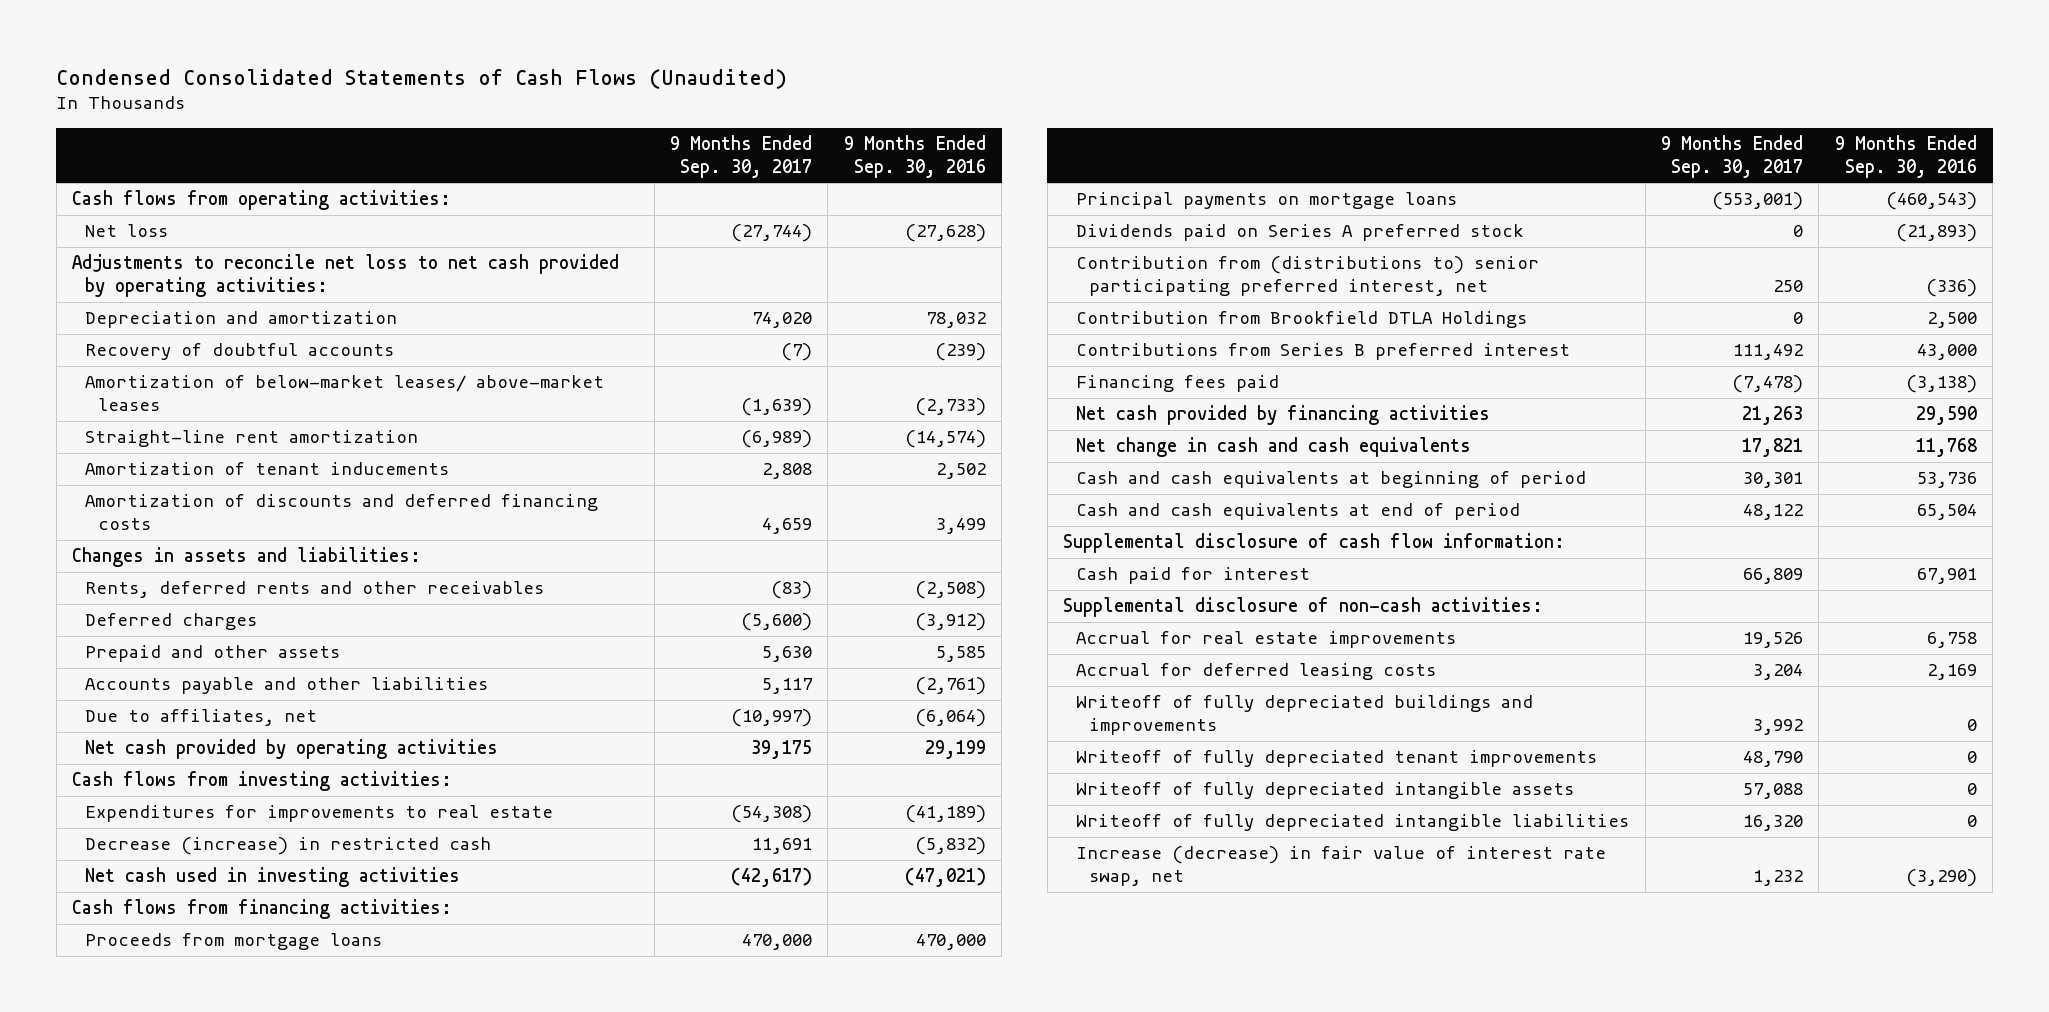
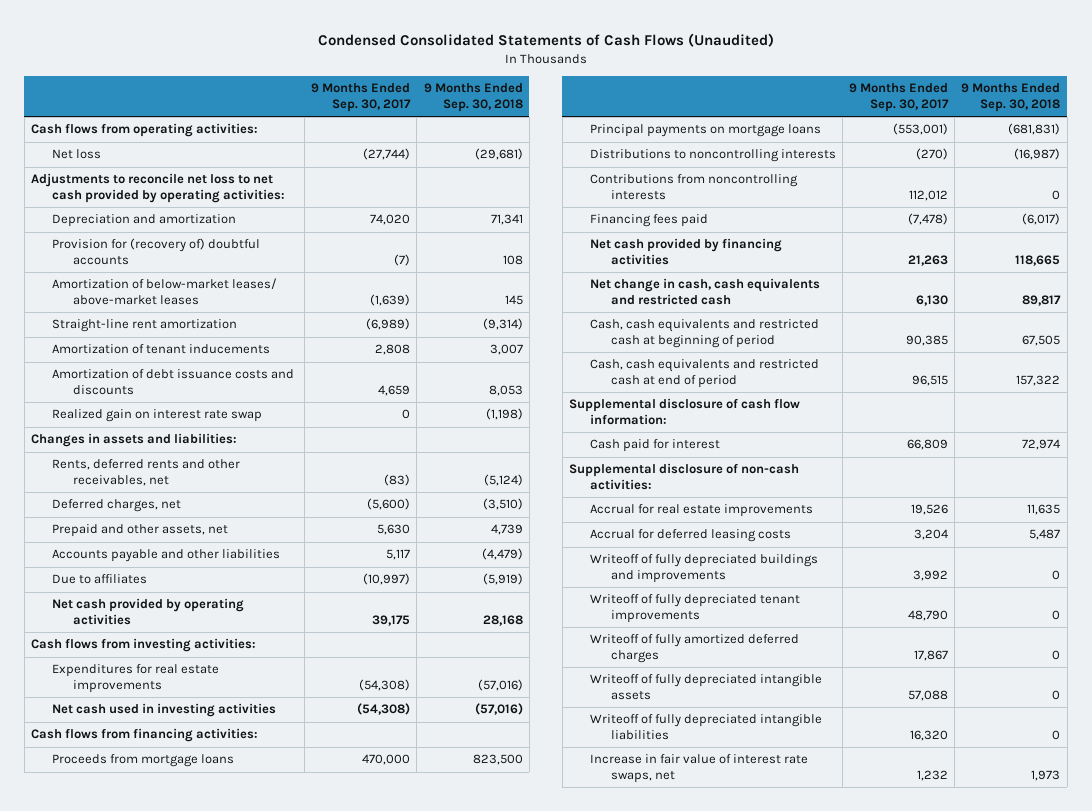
[843,134,986,178] 9 Months Ended Sep. 30, 2016 -> none
none -> [423,83,523,113] 9 Months Ended Sep. 30, 2018
[85,343,395,361] Recovery of doubtful accounts -> [51,238,260,266] Provision for (recovery of) doubtful accounts
[85,494,599,531] Amortization of discounts and deferred financing costs -> [51,369,294,396] Amortization of debt issuance costs and discounts
none -> [51,409,262,423] Realized gain on interest rate swap
[85,581,545,599] Rents, deferred rents and other receivables -> [51,459,240,487] Rents, deferred rents and other receivables, net
[85,613,258,631] Deferred charges -> [51,499,181,513] Deferred charges, net
[85,645,341,663] Prepaid and other assets -> [51,524,228,538] Prepaid and other assets, net
[85,709,318,727] Due to affiliates, net -> [51,574,147,585] Due to affiliates
[85,837,492,856] Decrease (increase) in restricted cash -> none
[85,805,554,823] Expenditures for improvements to real estate -> [51,664,219,694] Expenditures for real estate improvements
[730,867,812,888] (42,617) -> [357,703,411,716] (54,308)
[1076,224,1525,242] Dividends paid on Series A preferred stock -> none
[1076,256,1540,297] Contribution from (distributions to) senior participating preferred interest, net -> none
[1076,311,1528,329] Contribution from Brookfield DTLA Holdings -> none
none -> [589,149,836,163] Distributions to noncontrolling interests
[1076,343,1571,361] Contributions from Series B preferred interest -> [589,174,798,201] Contributions from noncontrolling interests
[1733,344,1804,361] 111,492 -> [909,190,949,202] 112,012
[1076,437,1472,458] Net change in cash and cash equivalents -> [589,278,820,306] Net change in cash, cash equivalents and restricted cash
[1742,438,1804,458] 17,821 -> [916,295,949,307] 6,130
[1076,471,1587,489] Cash and cash equivalents at beginning of period -> [589,319,819,349] Cash, cash equivalents and restricted cash at beginning of period
[1743,472,1804,489] 30,301 -> [906,335,949,347] 90,385
[1076,503,1521,521] Cash and cash equivalents at end of period -> [589,359,819,389] Cash, cash equivalents and restricted cash at end of period
[1743,504,1804,521] 48,122 -> [912,375,949,387] 96,515
none -> [589,634,799,664] Writeoff of fully amortized deferred charges
[1076,846,1607,887] Increase (decrease) in fair value of interest rate swap, net -> [589,754,808,784] Increase in fair value of interest rate swaps, net

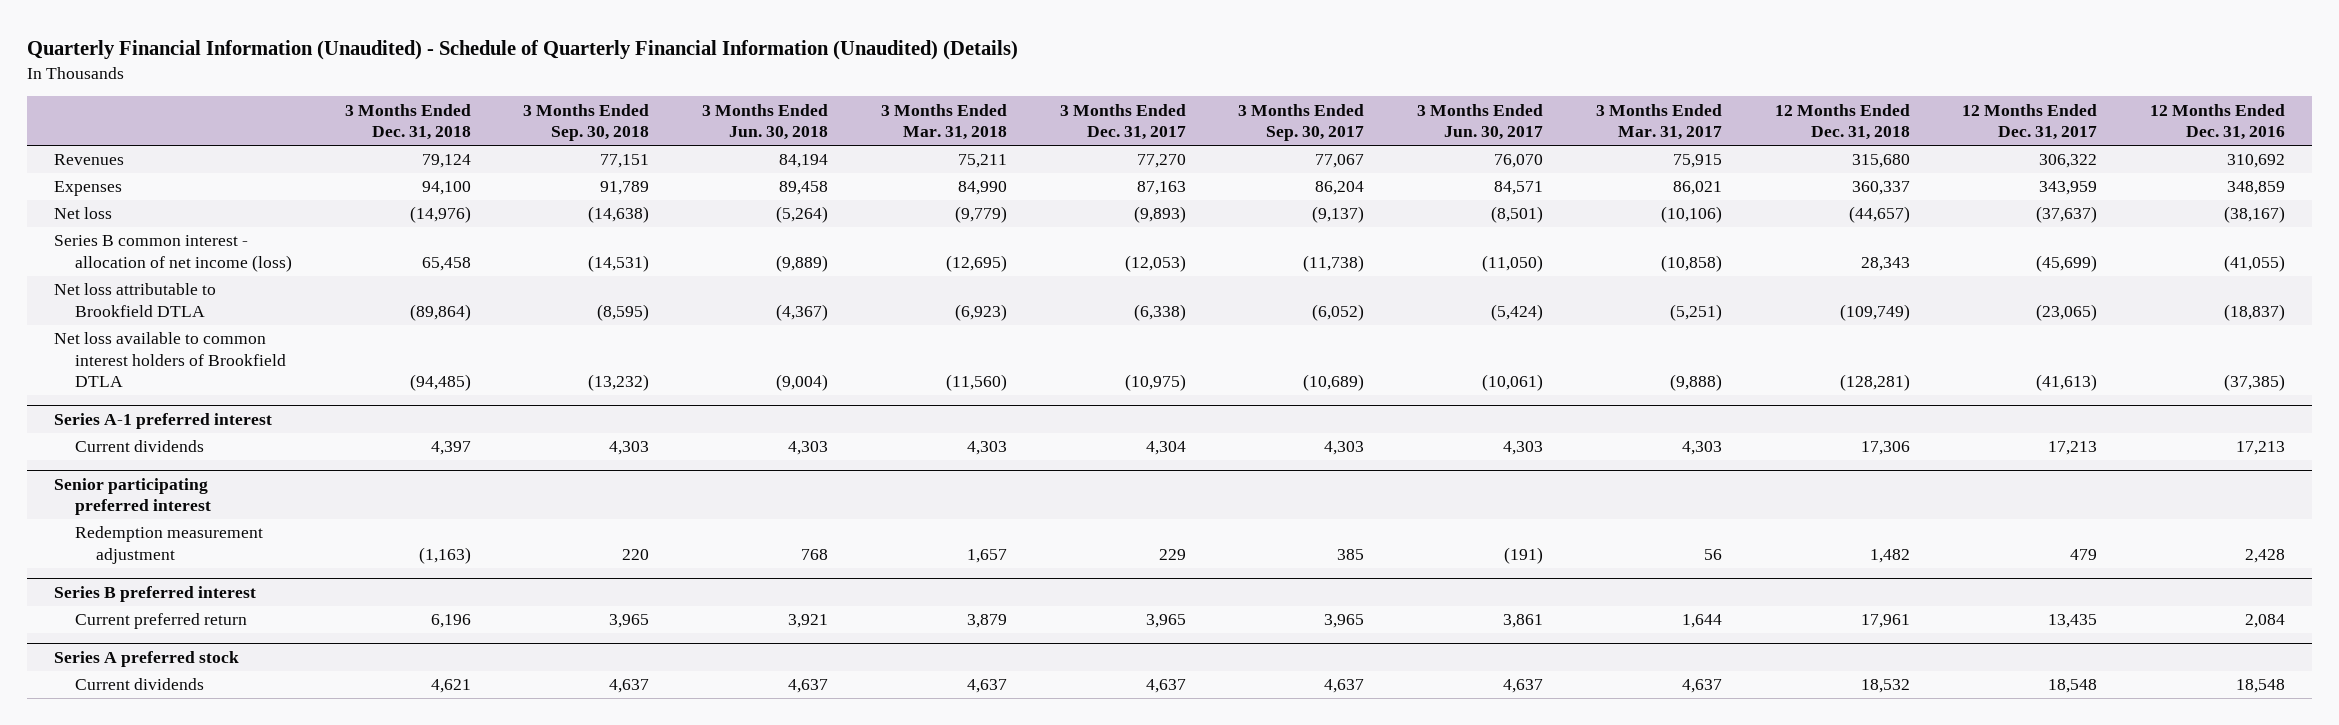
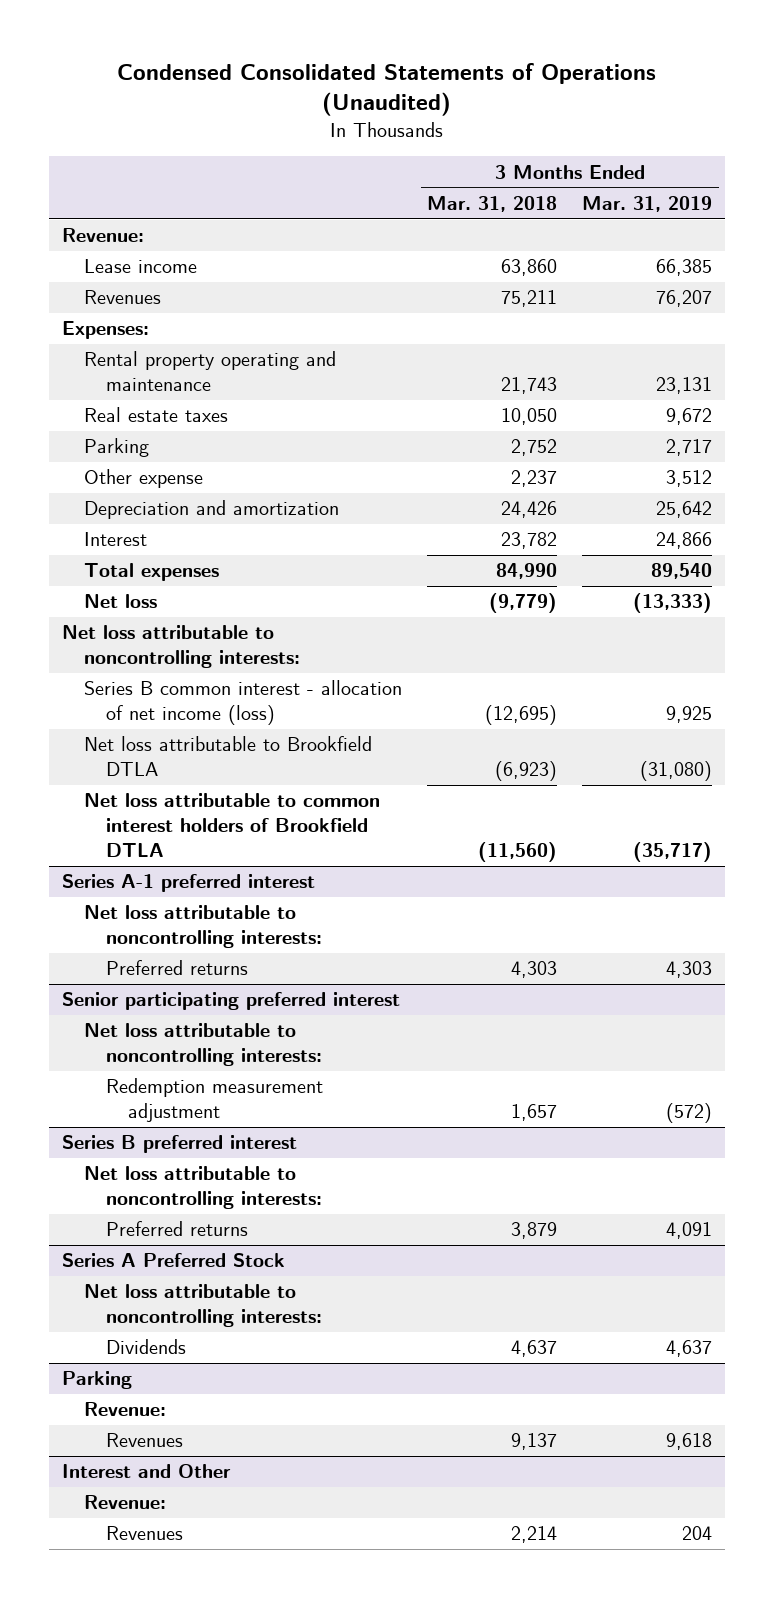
[27,39,1019,60] Quarterly Financial Information (Unaudited) - Schedule of Quarterly Financial Information (Unaudited) (Details) -> [116,62,656,117] Condensed Consolidated Statements of Operations (Unaudited)
[344,103,471,141] 3 Months Ended Dec. 31, 2018 -> none
[523,103,650,142] 3 Months Ended Sep. 30, 2018 -> none
[702,103,829,141] 3 Months Ended Jun. 30, 2018 -> none
[1059,103,1186,141] 3 Months Ended Dec. 31, 2017 -> none
[1238,103,1365,142] 3 Months Ended Sep. 30, 2017 -> none
[1417,103,1544,141] 3 Months Ended Jun. 30, 2017 -> none
[1595,103,1722,141] 3 Months Ended Mar. 31, 2017 -> none
[1774,103,1910,141] 12 Months Ended Dec. 31, 2018 -> none
[1962,103,2098,141] 12 Months Ended Dec. 31, 2017 -> none
[2150,103,2286,141] 12 Months Ended Dec. 31, 2016 -> none
none -> [582,196,713,213] Mar. 31, 2019
none -> [61,228,144,243] Revenue:
none -> [83,259,197,274] Lease income
none -> [61,321,149,340] Expenses:
none -> [83,351,336,392] Rental property operating and maintenance
none -> [83,407,228,423] Real estate taxes
none -> [83,438,149,458] Parking
none -> [83,469,203,489] Other expense
none -> [83,500,339,520] Depreciation and amortization
none -> [83,532,147,547] Interest
[53,181,122,197] Expenses -> [83,563,219,582] Total expenses
none -> [61,625,300,669] Net loss attributable to noncontrolling interests:
[53,332,286,387] Net loss available to common interest holders of Brookfield DTLA -> [83,793,380,858] Net loss attributable to common interest holders of Brookfield DTLA
none -> [83,905,322,949] Net loss attributable to noncontrolling interests:
[74,440,204,453] Current dividends -> [105,960,248,976] Preferred returns
none -> [83,1023,322,1067] Net loss attributable to noncontrolling interests:
none -> [83,1166,322,1210] Net loss attributable to noncontrolling interests:
[74,613,247,630] Current preferred return -> [105,1221,248,1237] Preferred returns
[53,651,239,668] Series A preferred stock -> [61,1253,285,1268] Series A Preferred Stock
none -> [83,1284,322,1328] Net loss attributable to noncontrolling interests:
[74,678,204,691] Current dividends -> [105,1339,186,1355] Dividends
none -> [61,1371,132,1390] Parking
none -> [83,1402,166,1417] Revenue:
none -> [105,1433,183,1448] Revenues
none -> [61,1464,231,1479] Interest and Other
none -> [83,1495,166,1510] Revenue:
none -> [105,1526,183,1541] Revenues

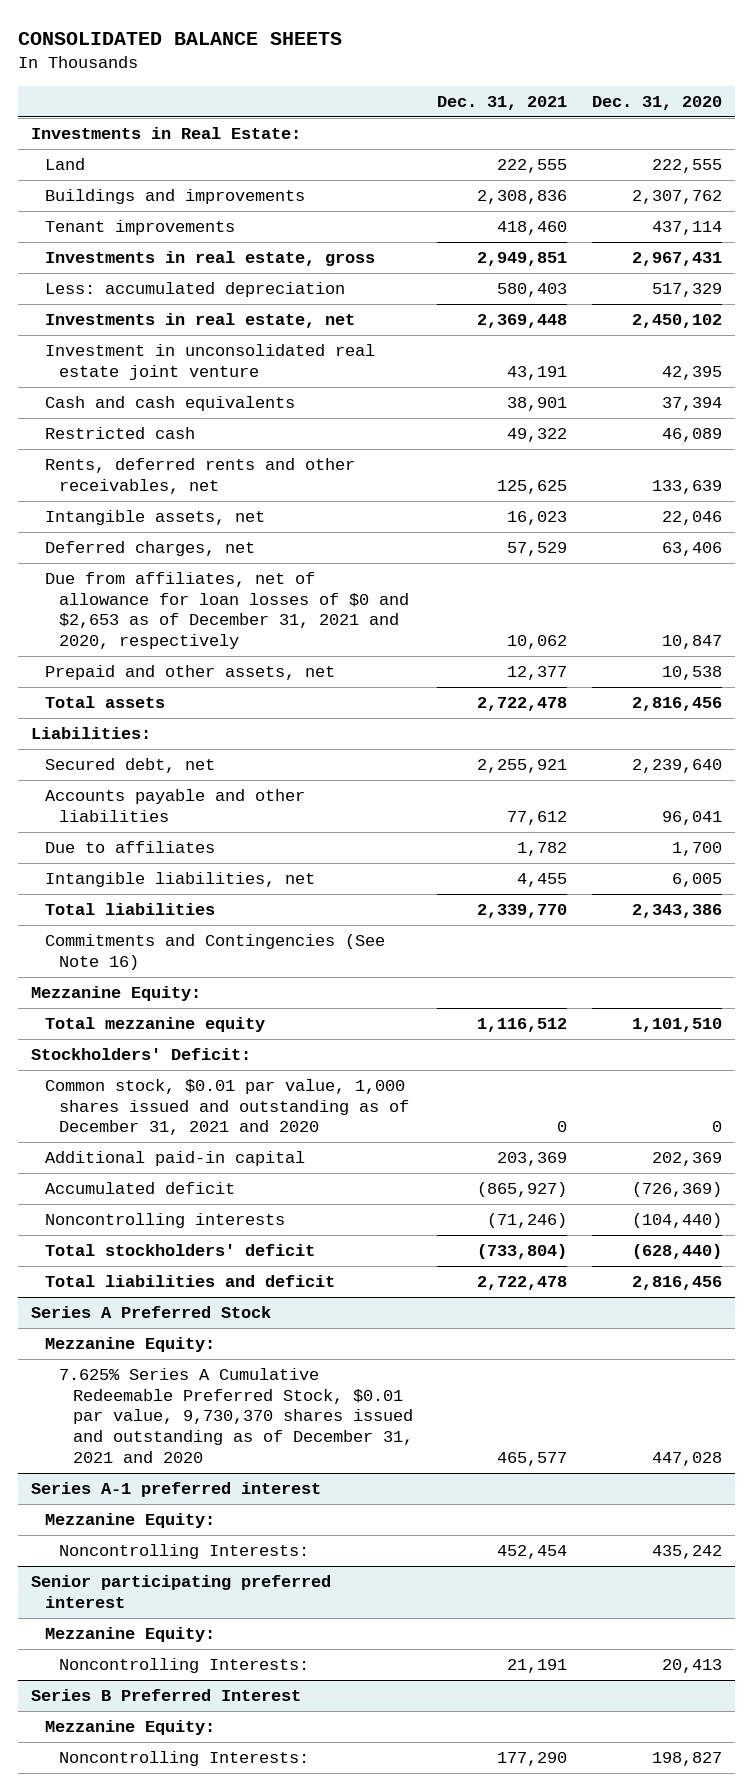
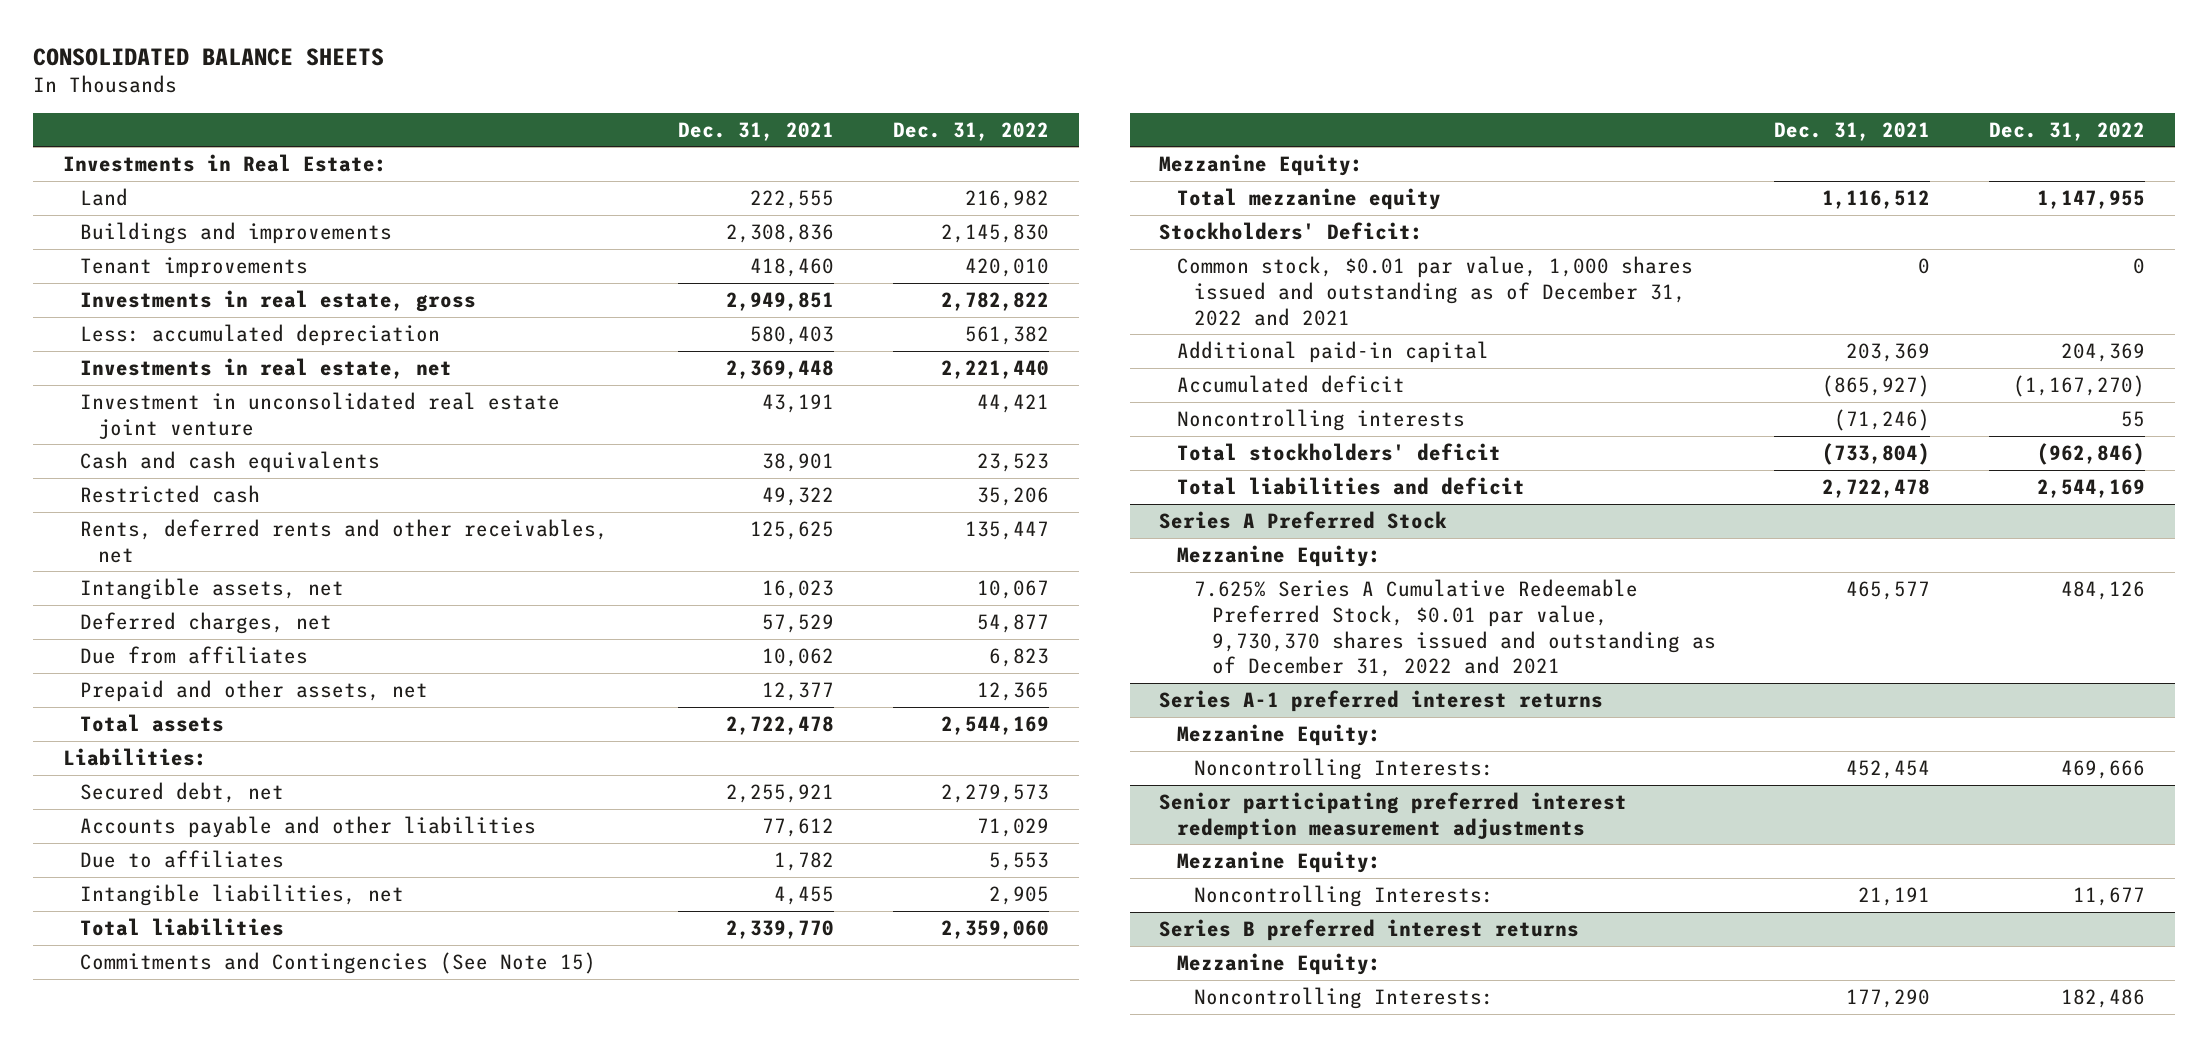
[592,95,723,110] Dec. 31, 2020 -> none
none -> [893,121,1050,141] Dec. 31, 2022
[44,572,409,650] Due from affiliates, net of allowance for loan losses of $0 and $2,653 as of December 31, 2021 and 2020, respectively -> [80,645,309,664] Due from affiliates
[44,934,385,970] Commitments and Contingencies (See Note 16) -> [80,951,597,974] Commitments and Contingencies (See Note 15)
[44,1079,409,1136] Common stock, $0.01 par value, 1,000 shares issued and outstanding as of December 31, 2021 and 2020 -> [1176,255,1693,326] Common stock, $0.01 par value, 1,000 shares issued and outstanding as of December 31, 2022 and 2021
[58,1368,413,1463] 7.625% Series A Cumulative Redeemable Preferred Stock, $0.01 par value, 9,730,370 shares issued and outstanding as of December 31, 2021 and 2020 -> [1194,578,1716,678] 7.625% Series A Cumulative Redeemable Preferred Stock, $0.01 par value, 9,730,370 shares issued and outstanding as of December 31, 2022 and 2021
[30,1482,321,1498] Series A-1 preferred interest -> [1158,689,1603,712] Series A-1 preferred interest returns
[30,1575,331,1608] Senior participating preferred interest -> [1158,791,1627,840] Senior participating preferred interest redemption measurement adjustments
[30,1689,301,1702] Series B Preferred Interest -> [1158,918,1579,941] Series B preferred interest returns

